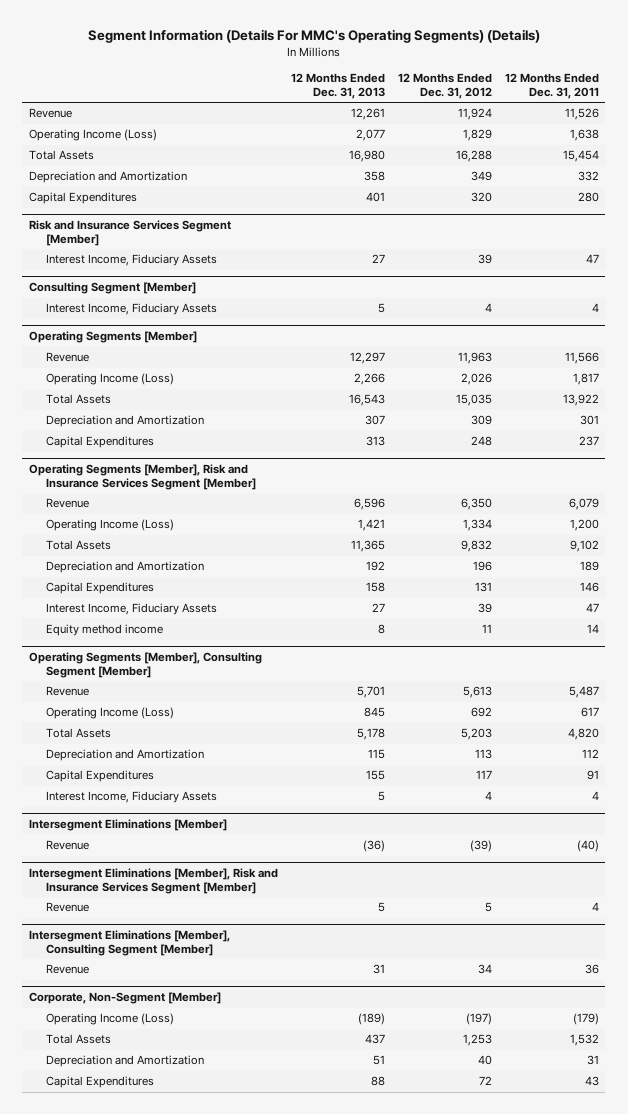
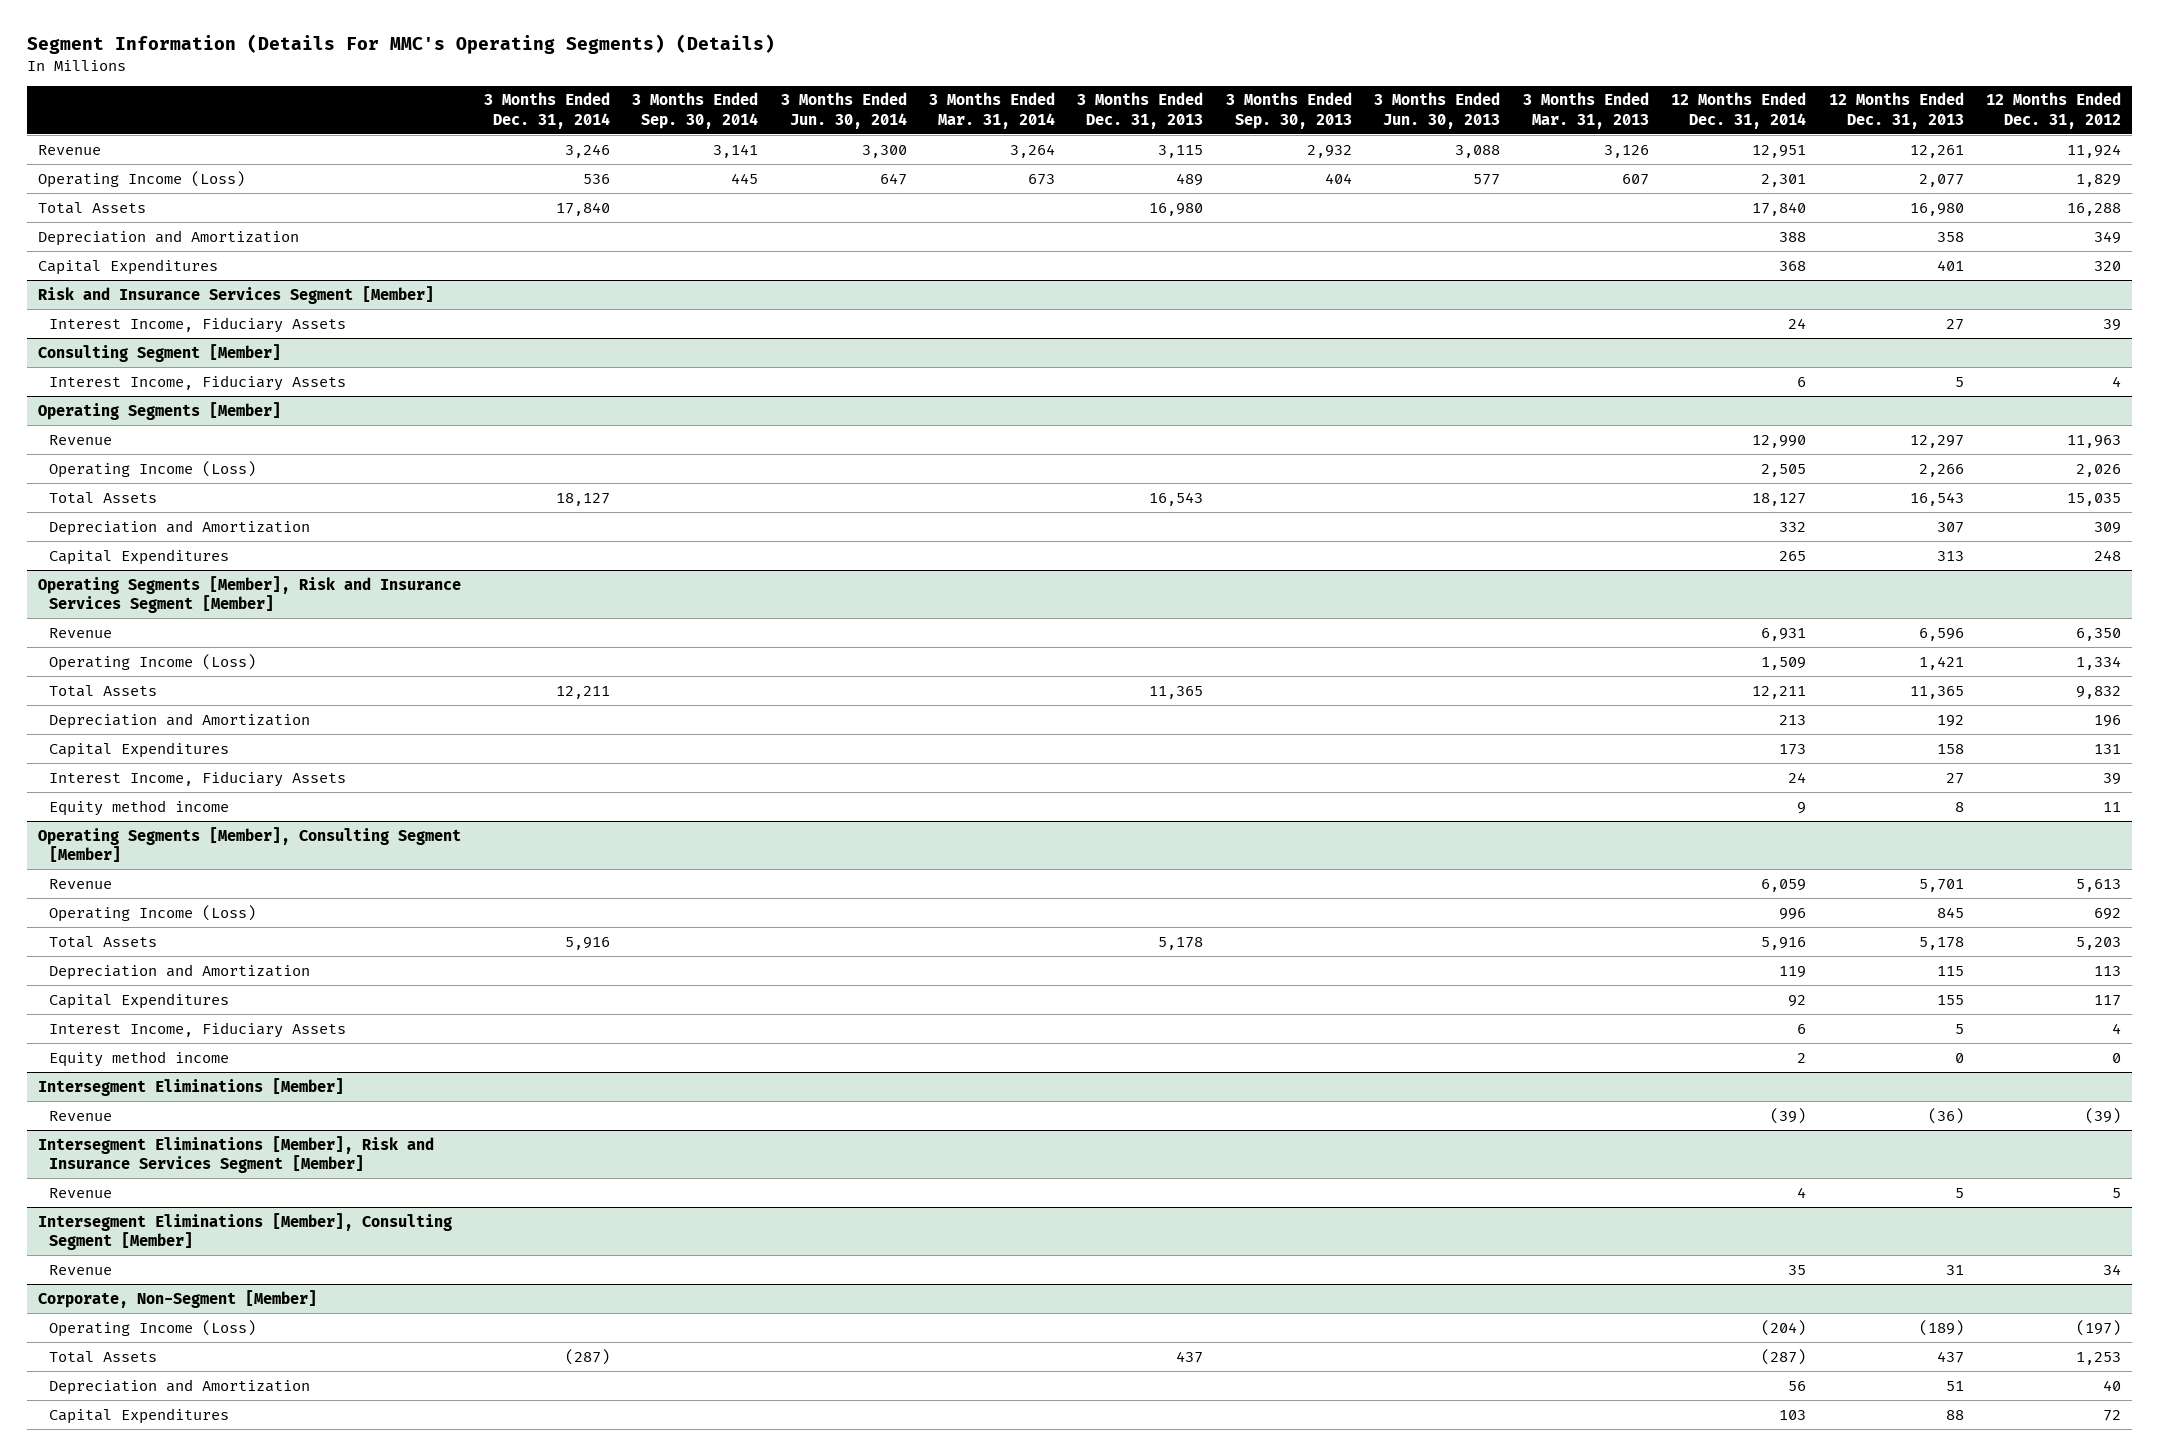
[504,73,599,100] 12 Months Ended Dec. 31, 2011 -> none
none -> [483,92,610,129] 3 Months Ended Dec. 31, 2014
none -> [632,92,759,129] 3 Months Ended Sep. 30, 2014
none -> [780,92,907,129] 3 Months Ended Jun. 30, 2014
none -> [928,92,1055,129] 3 Months Ended Mar. 31, 2014
none -> [1077,92,1204,129] 3 Months Ended Dec. 31, 2013
none -> [1225,92,1352,129] 3 Months Ended Sep. 30, 2013
none -> [1374,92,1501,129] 3 Months Ended Jun. 30, 2013
none -> [1522,92,1649,129] 3 Months Ended Mar. 31, 2013
none -> [1671,92,1807,129] 12 Months Ended Dec. 31, 2014
none -> [49,1050,230,1067] Equity method income

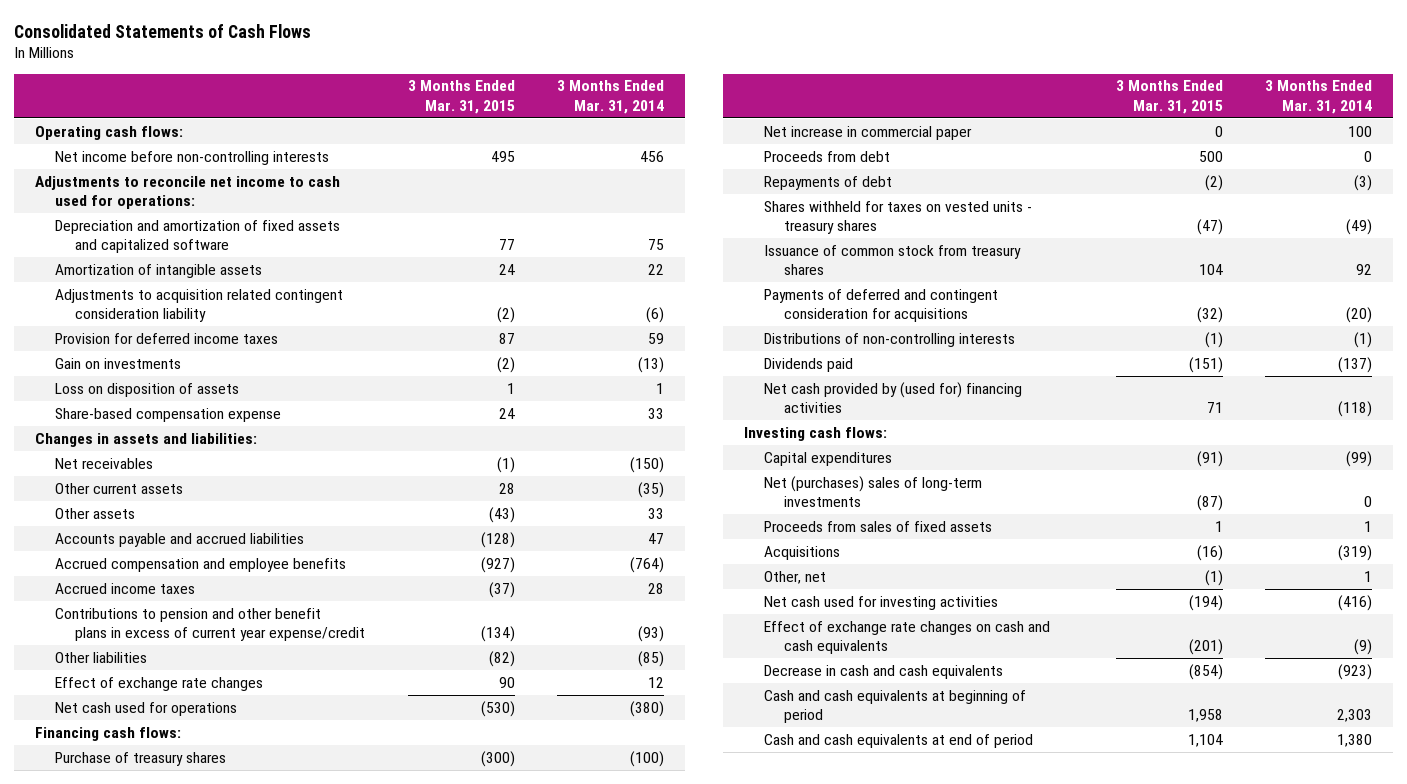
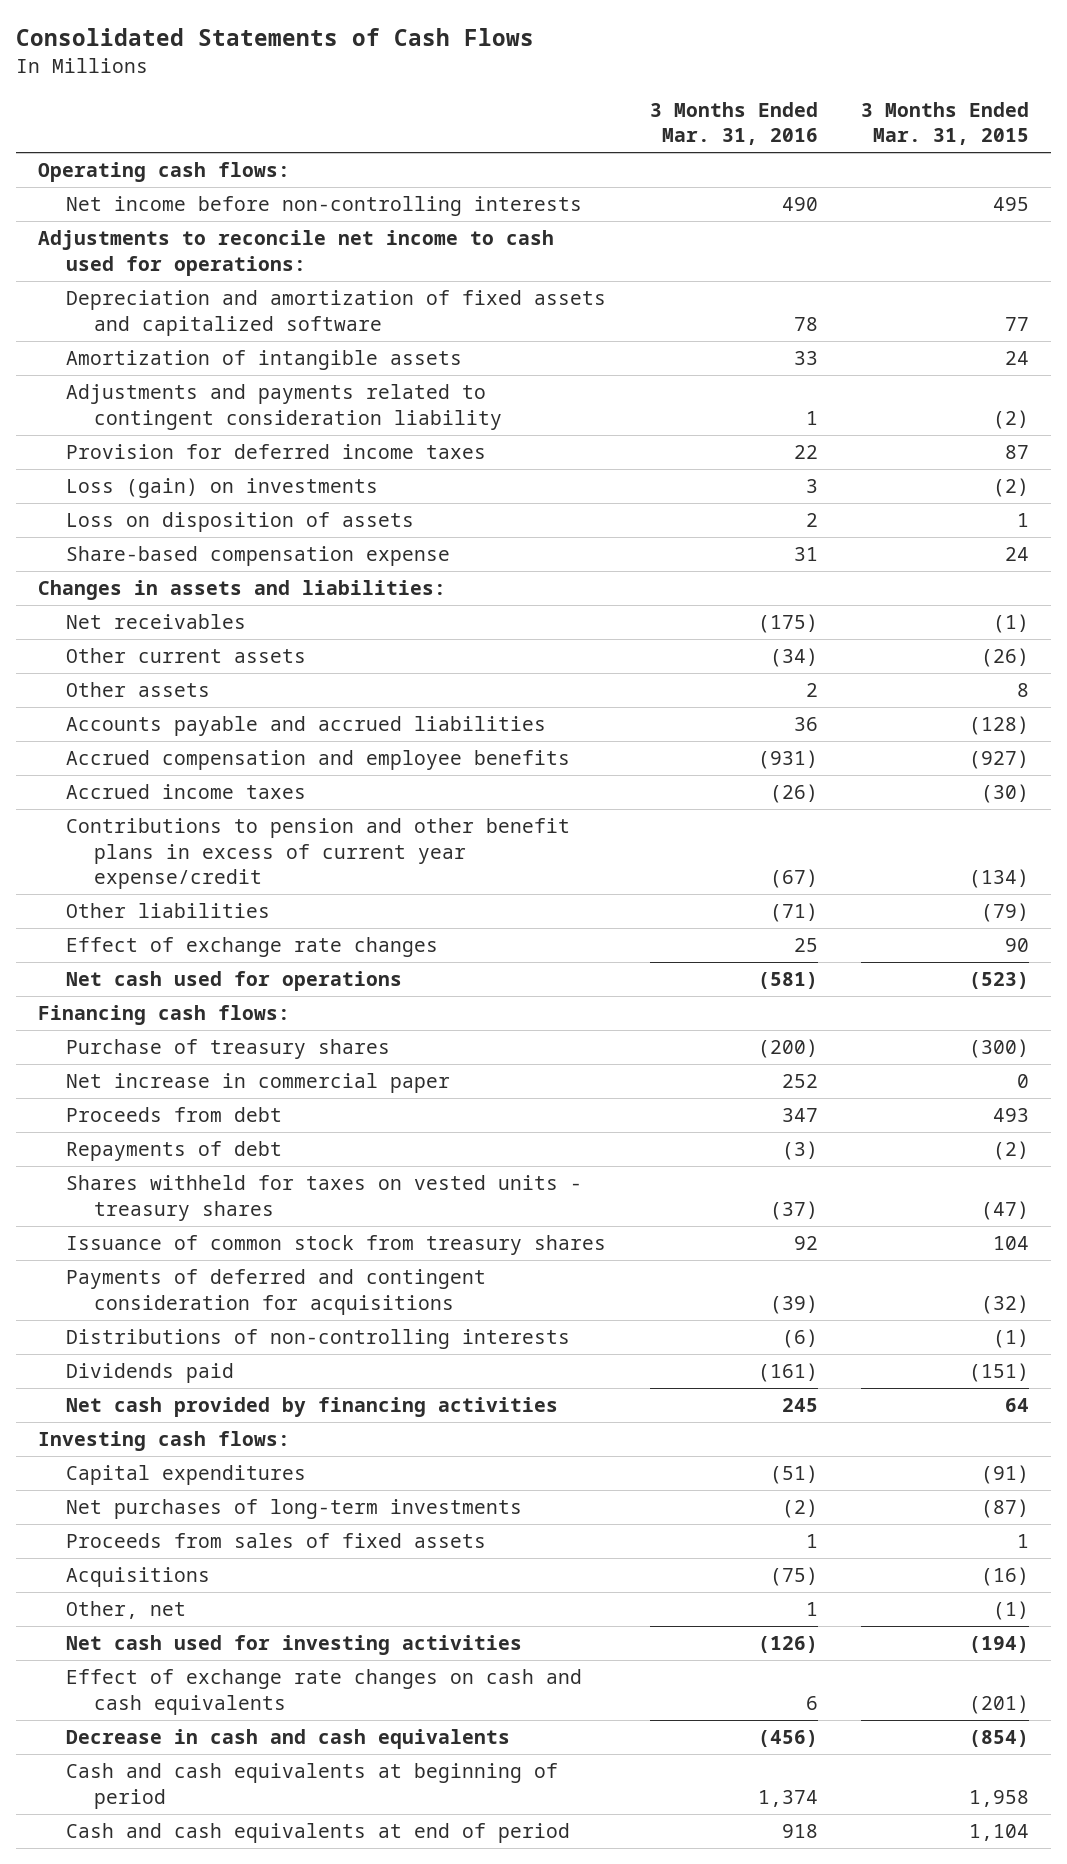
[556,80,664,114] 3 Months Ended Mar. 31, 2014 -> none
none -> [649,101,818,146] 3 Months Ended Mar. 31, 2016
[55,288,344,323] Adjustments to acquisition related contingent consideration liability -> [65,384,503,430] Adjustments and payments related to contingent consideration liability
[55,357,182,369] Gain on investments -> [65,478,378,499] Loss (gain) on investments
[498,482,515,494] 28 -> [981,648,1030,668] (26)
[488,506,515,523] (43) -> [1017,683,1030,698] 8
[488,581,515,598] (37) -> [981,784,1030,804] (30)
[488,650,515,667] (82) -> [981,903,1030,923] (79)
[480,700,515,717] (530) -> [969,972,1030,990] (523)
[1199,150,1224,162] 500 -> [993,1108,1030,1123] 493
[763,381,1022,414] Net cash provided by (used for) financing activities -> [65,1397,558,1418] Net cash provided by financing activities
[1207,402,1224,414] 71 -> [1005,1398,1030,1413] 64
[763,475,982,508] Net (purchases) sales of long-term investments -> [65,1499,522,1520] Net purchases of long-term investments

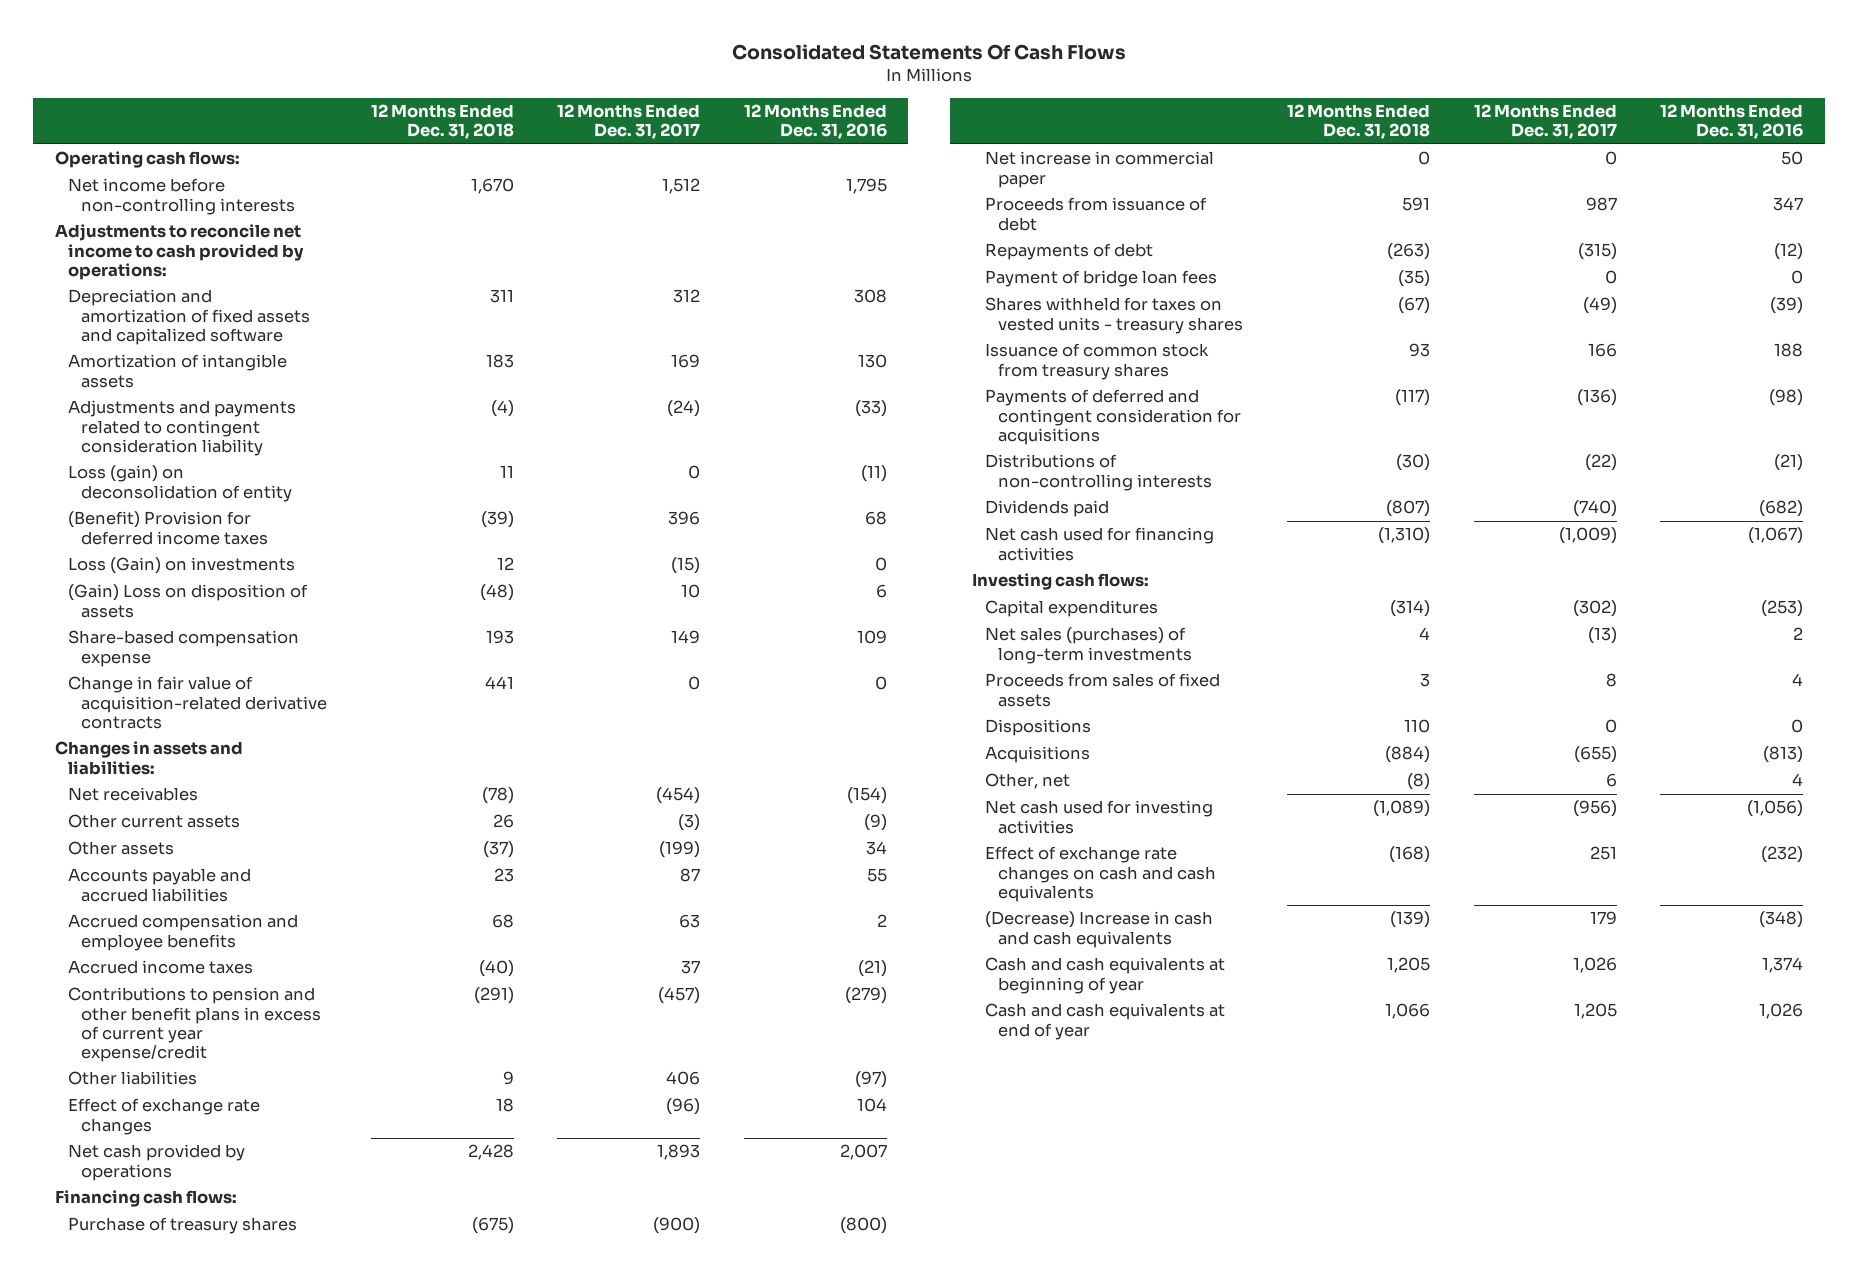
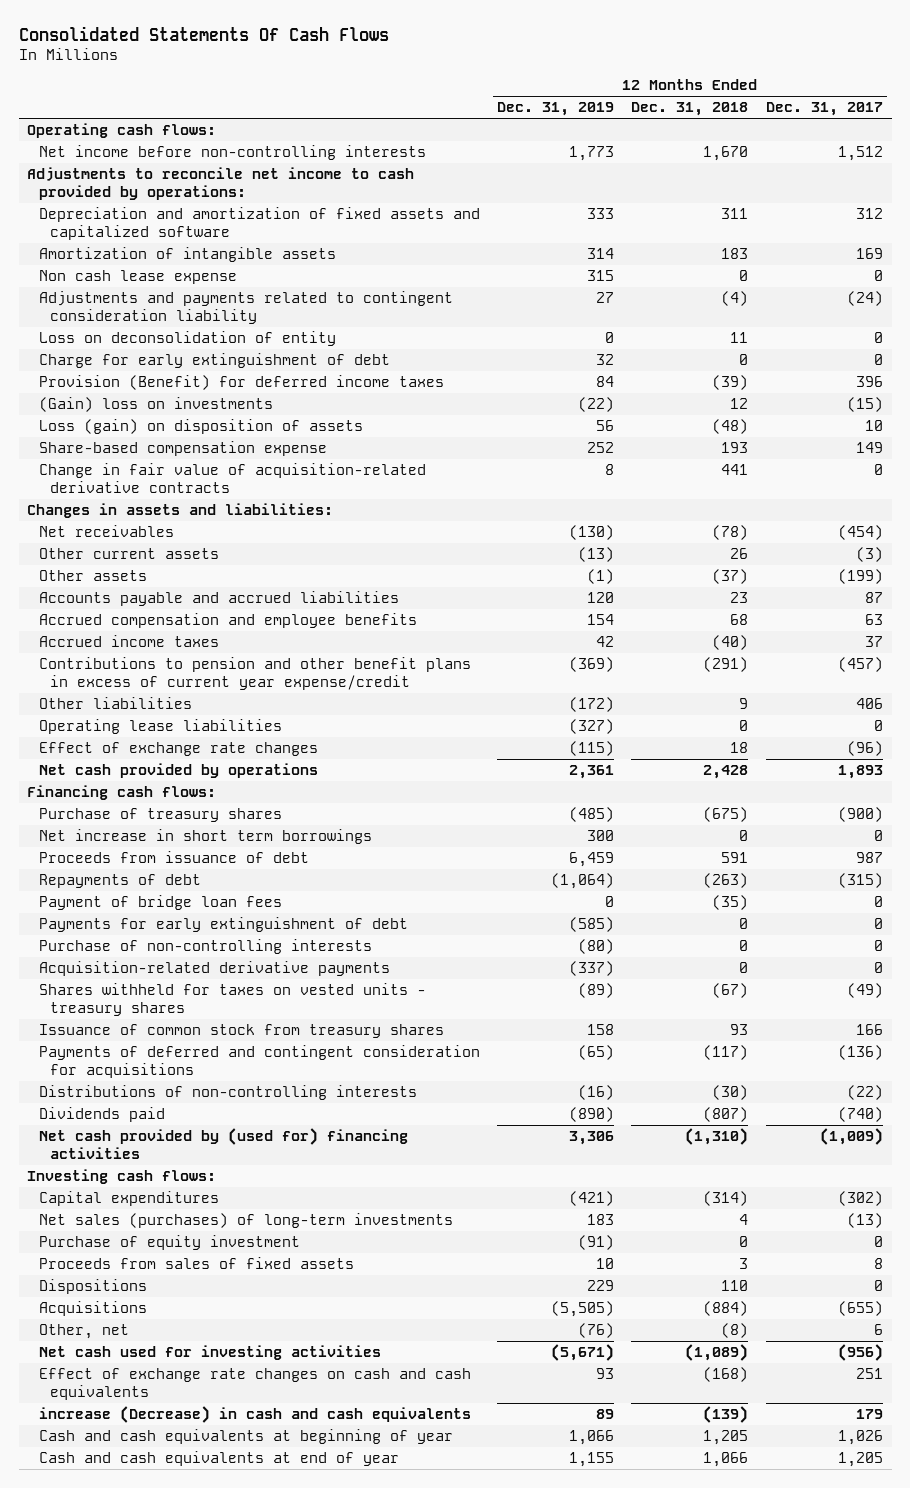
[743,104,887,140] 12 Months Ended Dec. 31, 2016 -> none
none -> [496,102,614,117] Dec. 31, 2019
none -> [38,270,237,285] Non cash lease expense
[68,465,293,502] Loss (gain) on deconsolidation of entity -> [38,331,336,347] Loss on deconsolidation of entity
none -> [38,353,390,369] Charge for early extinguishment of debt
[68,511,269,545] (Benefit) Provision for deferred income taxes -> [38,375,444,391] Provision (Benefit) for deferred income taxes
[68,557,296,575] Loss (Gain) on investments -> [38,397,273,413] (Gain) loss on investments
[68,584,309,618] (Gain) Loss on disposition of assets -> [38,419,363,435] Loss (gain) on disposition of assets
none -> [38,719,282,735] Operating lease liabilities
[984,151,1214,188] Net increase in commercial paper -> none
none -> [38,829,372,845] Net increase in short term borrowings
none -> [38,917,408,933] Payments for early extinguishment of debt
none -> [38,939,372,955] Purchase of non-controlling interests
none -> [38,961,390,977] Acquisition-related derivative payments
[984,527,1214,561] Net cash used for financing activities -> [38,1128,408,1159] Net cash provided by (used for) financing activities
none -> [38,1235,300,1251] Purchase of equity investment
[984,911,1213,948] (Decrease) Increase in cash and cash equivalents -> [38,1406,471,1424] increase (Decrease) in cash and cash equivalents

